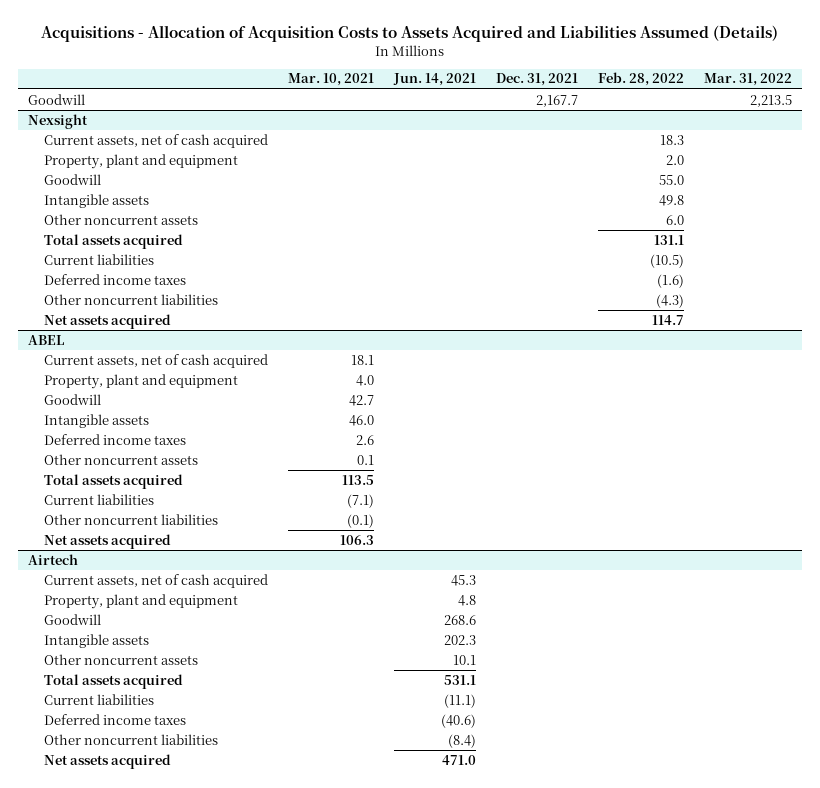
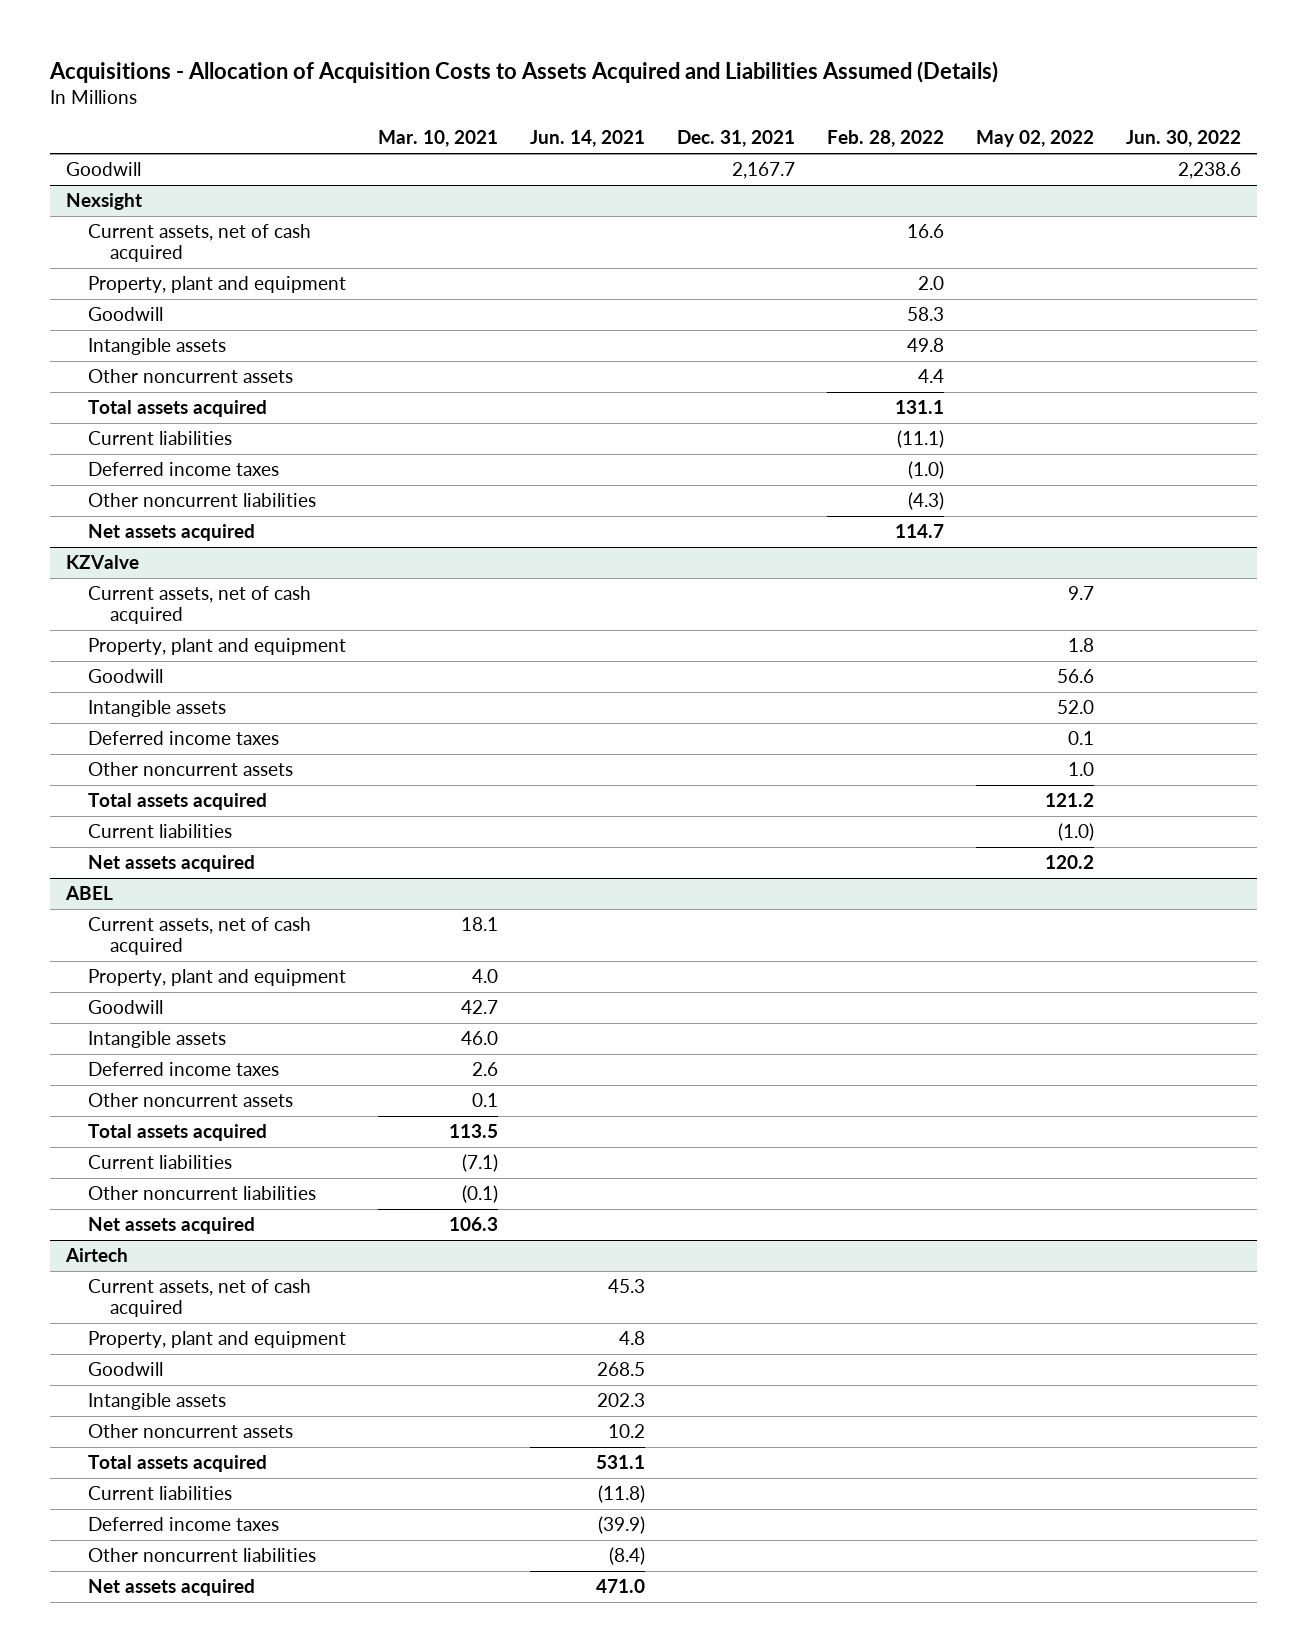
[704,73,793,87] Mar. 31, 2022 -> none
none -> [976,130,1095,148] May 02, 2022
none -> [1126,130,1242,148] Jun. 30, 2022
[660,134,685,145] 18.3 -> [907,224,945,239] 16.6
[659,174,685,185] 55.0 -> [907,307,945,322] 58.3
[666,214,685,225] 6.0 -> [918,369,945,384] 4.4
[650,253,685,268] (10.5) -> [897,430,945,449] (11.1)
[657,273,685,288] (1.6) -> [908,461,945,480] (1.0)
none -> [66,555,140,570] KZValve
none -> [88,586,312,625] Current assets, net of cash acquired
none -> [88,638,347,656] Property, plant and equipment
none -> [88,669,164,684] Goodwill
none -> [88,700,227,718] Intangible assets
none -> [88,731,280,746] Deferred income taxes
none -> [88,762,294,777] Other noncurrent assets
none -> [88,793,268,811] Total assets acquired
none -> [88,824,233,839] Current liabilities
none -> [88,855,256,873] Net assets acquired
[444,614,477,625] 268.6 -> [597,1362,646,1377] 268.5
[453,654,477,665] 10.1 -> [608,1424,646,1439] 10.2
[444,693,477,708] (11.1) -> [598,1485,646,1504] (11.8)
[441,713,477,728] (40.6) -> [598,1516,646,1535] (39.9)

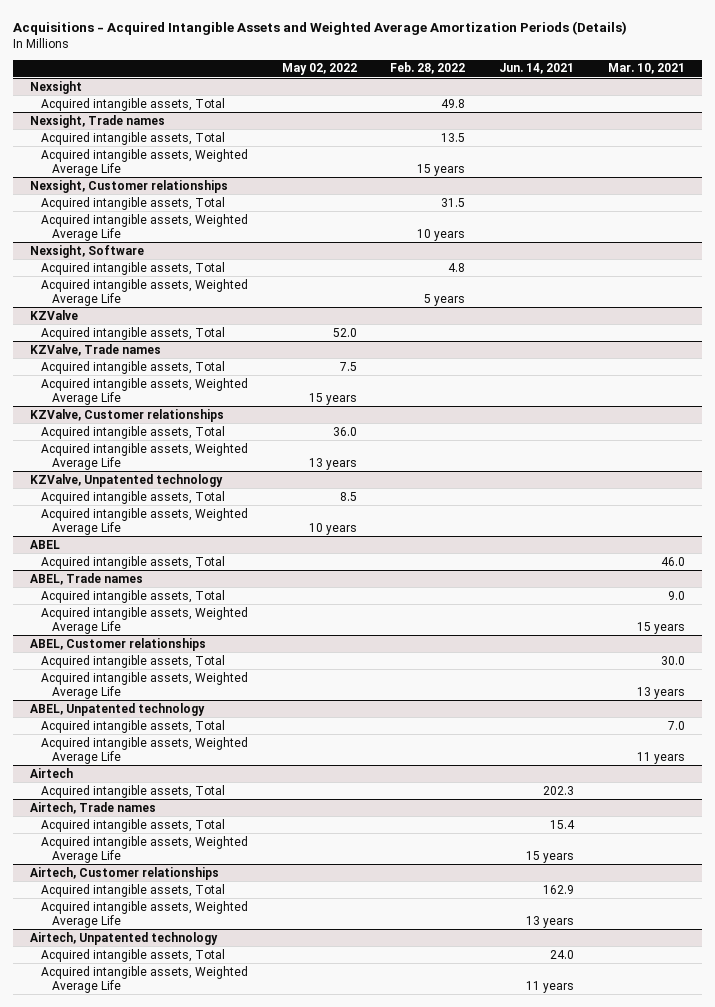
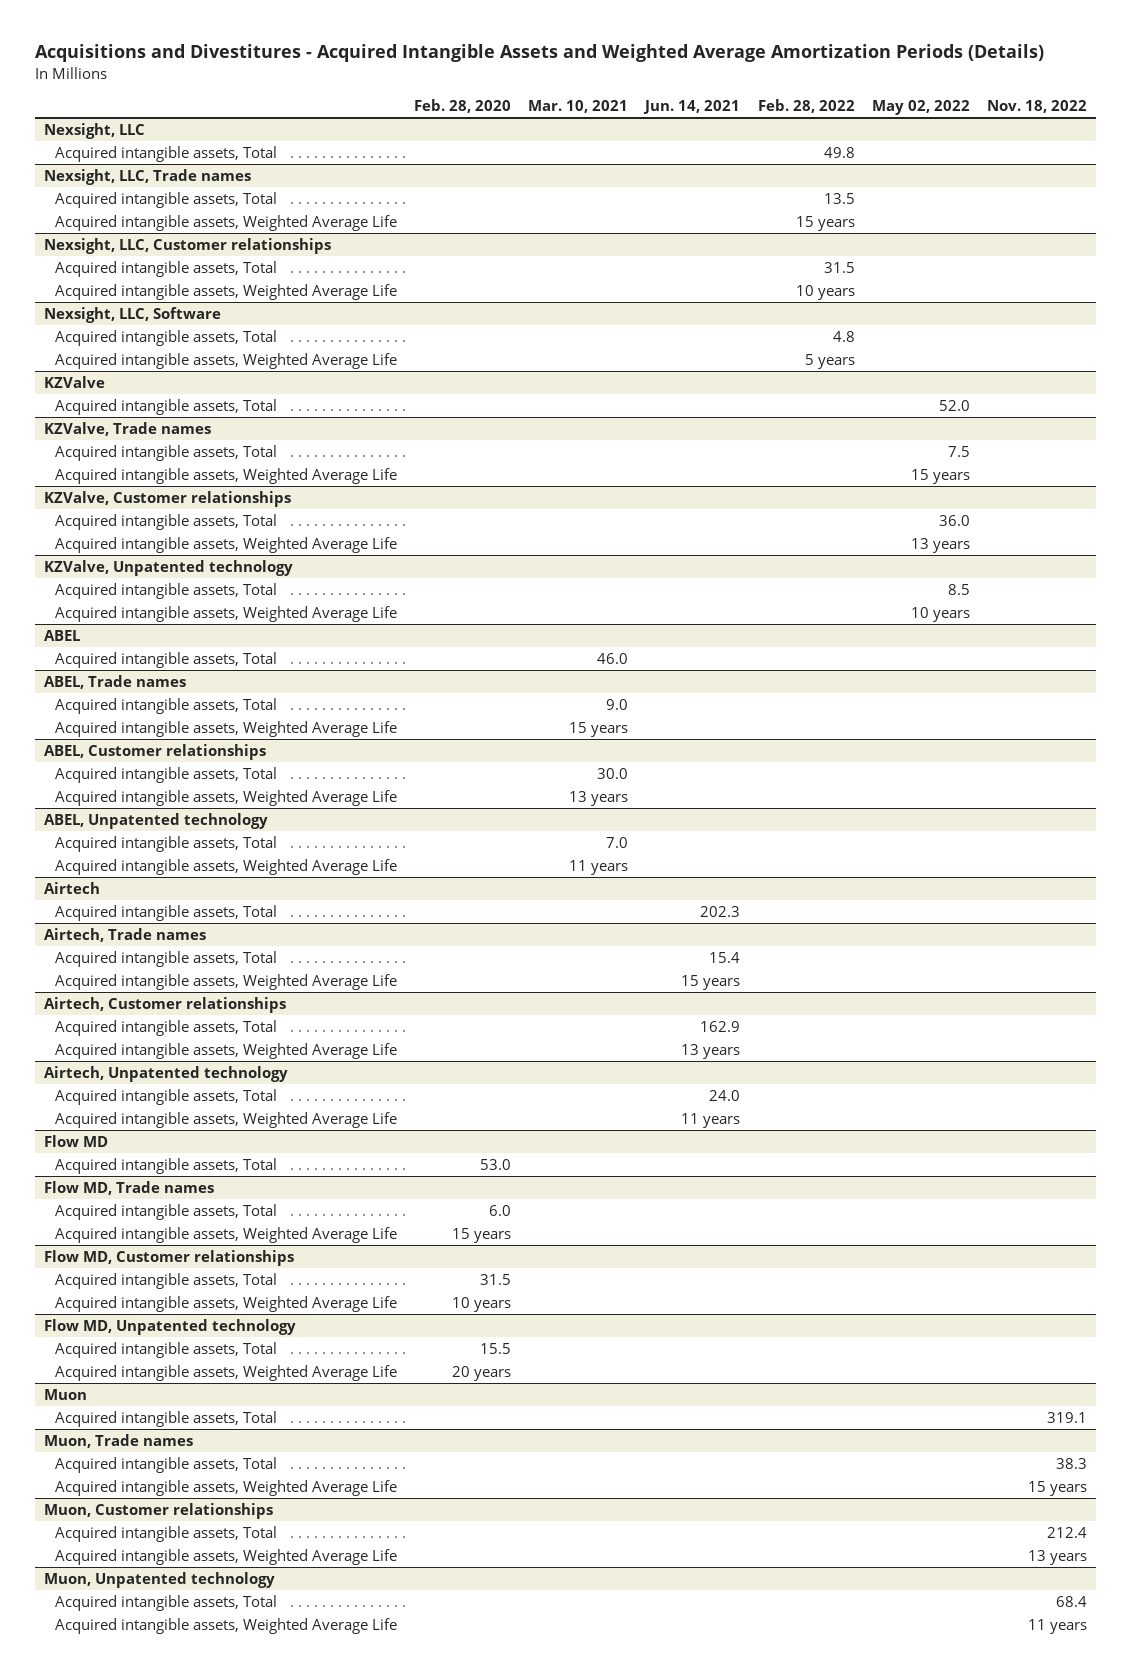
[13,20,628,35] Acquisitions - Acquired Intangible Assets and Weighted Average Amortization Periods (Details) -> [34,44,1044,63] Acquisitions and Divestitures - Acquired Intangible Assets and Weighted Average Amortization Periods (Details)
none -> [414,98,512,113] Feb. 28, 2020
none -> [987,99,1088,113] Nov. 18, 2022
[30,80,83,94] Nexsight -> [43,123,145,140] Nexsight, LLC
[30,114,166,128] Nexsight, Trade names -> [43,169,251,186] Nexsight, LLC, Trade names
[30,179,229,193] Nexsight, Customer relationships -> [43,238,331,255] Nexsight, LLC, Customer relationships
[30,244,145,258] Nexsight, Software -> [43,307,221,324] Nexsight, LLC, Software
none -> [43,1135,108,1148] Flow MD
none -> [54,1158,277,1175] Acquired intangible assets, Total
none -> [43,1181,214,1196] Flow MD, Trade names
none -> [54,1204,277,1221] Acquired intangible assets, Total
none -> [54,1227,397,1244] Acquired intangible assets, Weighted Average Life
none -> [43,1250,294,1267] Flow MD, Customer relationships
none -> [54,1273,277,1290] Acquired intangible assets, Total
none -> [54,1296,397,1313] Acquired intangible assets, Weighted Average Life
none -> [43,1319,296,1336] Flow MD, Unpatented technology
none -> [54,1342,277,1359] Acquired intangible assets, Total
none -> [54,1365,397,1382] Acquired intangible assets, Weighted Average Life
none -> [43,1389,87,1401] Muon
none -> [54,1411,277,1428] Acquired intangible assets, Total
none -> [43,1434,193,1449] Muon, Trade names
none -> [54,1457,277,1474] Acquired intangible assets, Total
none -> [54,1480,397,1497] Acquired intangible assets, Weighted Average Life
none -> [43,1503,273,1520] Muon, Customer relationships
none -> [54,1526,277,1543] Acquired intangible assets, Total
none -> [54,1549,397,1566] Acquired intangible assets, Weighted Average Life
none -> [43,1572,275,1589] Muon, Unpatented technology
none -> [54,1595,277,1612] Acquired intangible assets, Total
none -> [54,1618,397,1635] Acquired intangible assets, Weighted Average Life

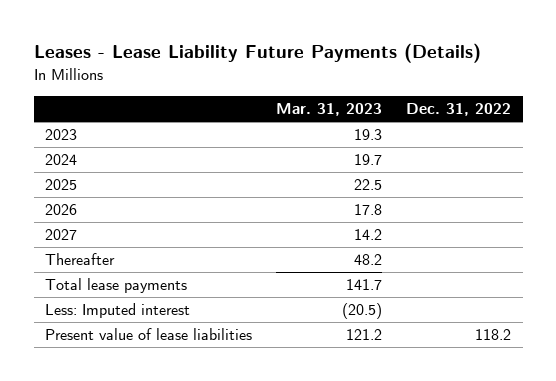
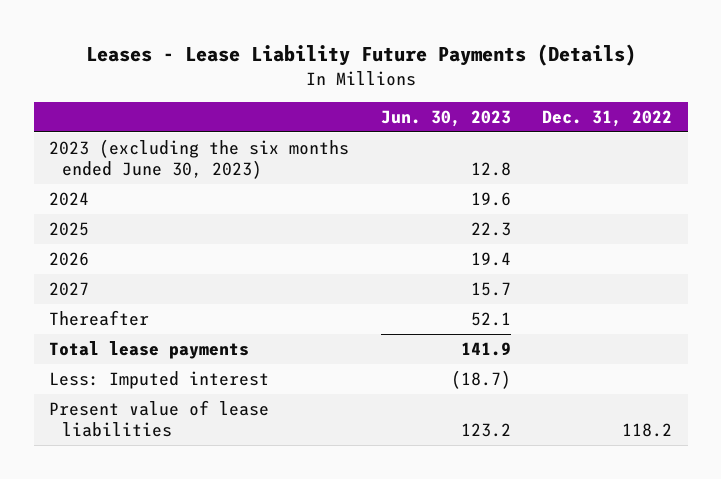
[276,103,383,117] Mar. 31, 2023 -> none
none -> [380,110,511,128] Jun. 30, 2023
[45,129,78,141] 2023 -> [49,139,350,179] 2023 (excluding the six months ended June 30, 2023)

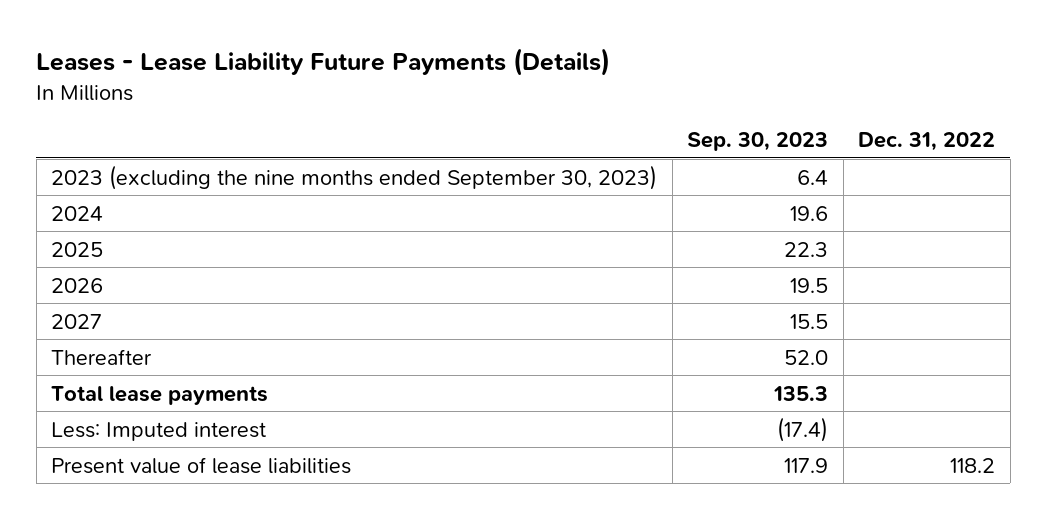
[380,110,511,128] Jun. 30, 2023 -> none
none -> [687,132,829,152] Sep. 30, 2023
[49,139,350,179] 2023 (excluding the six months ended June 30, 2023) -> [51,164,658,190] 2023 (excluding the nine months ended September 30, 2023)

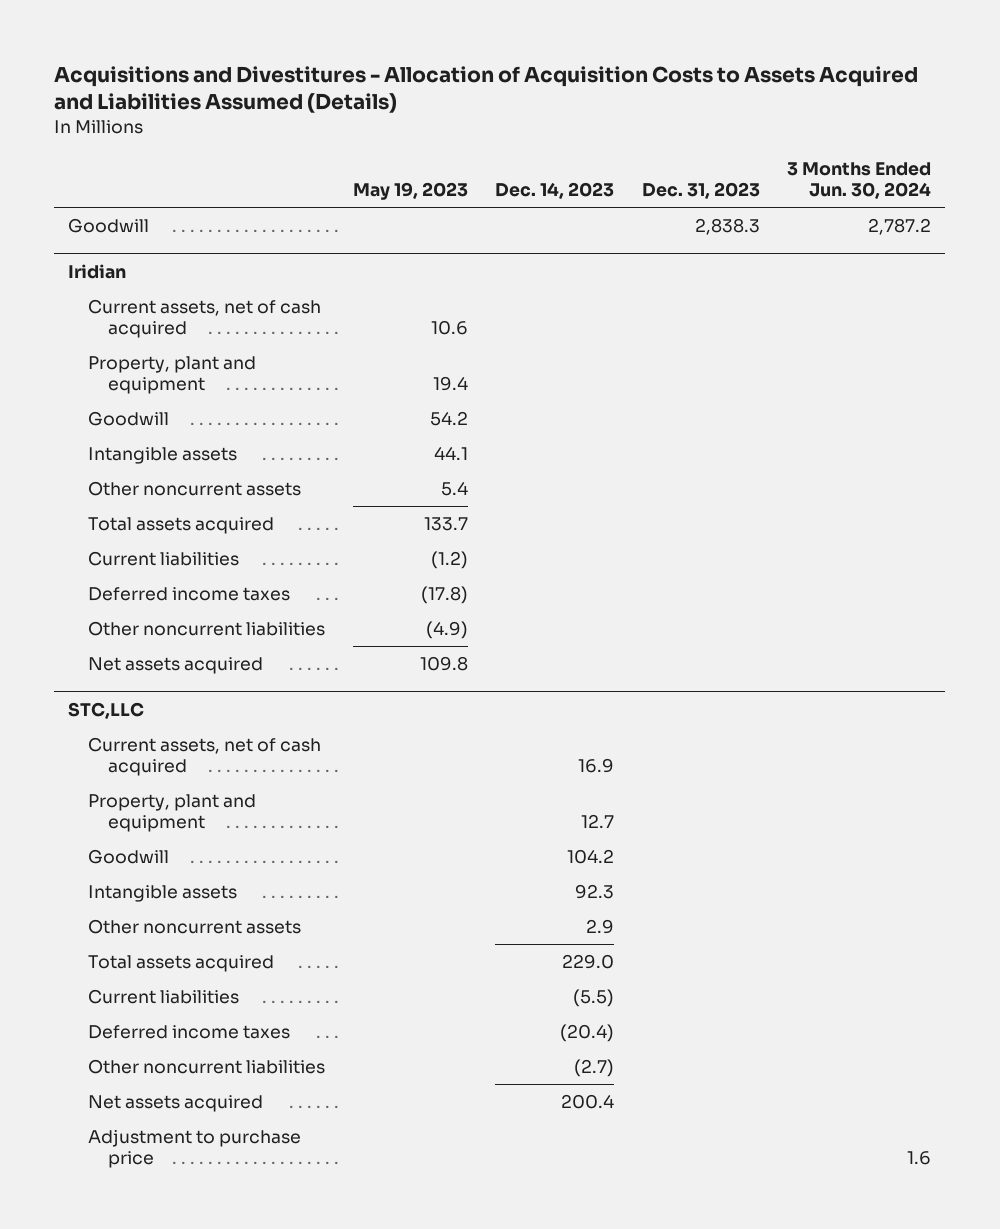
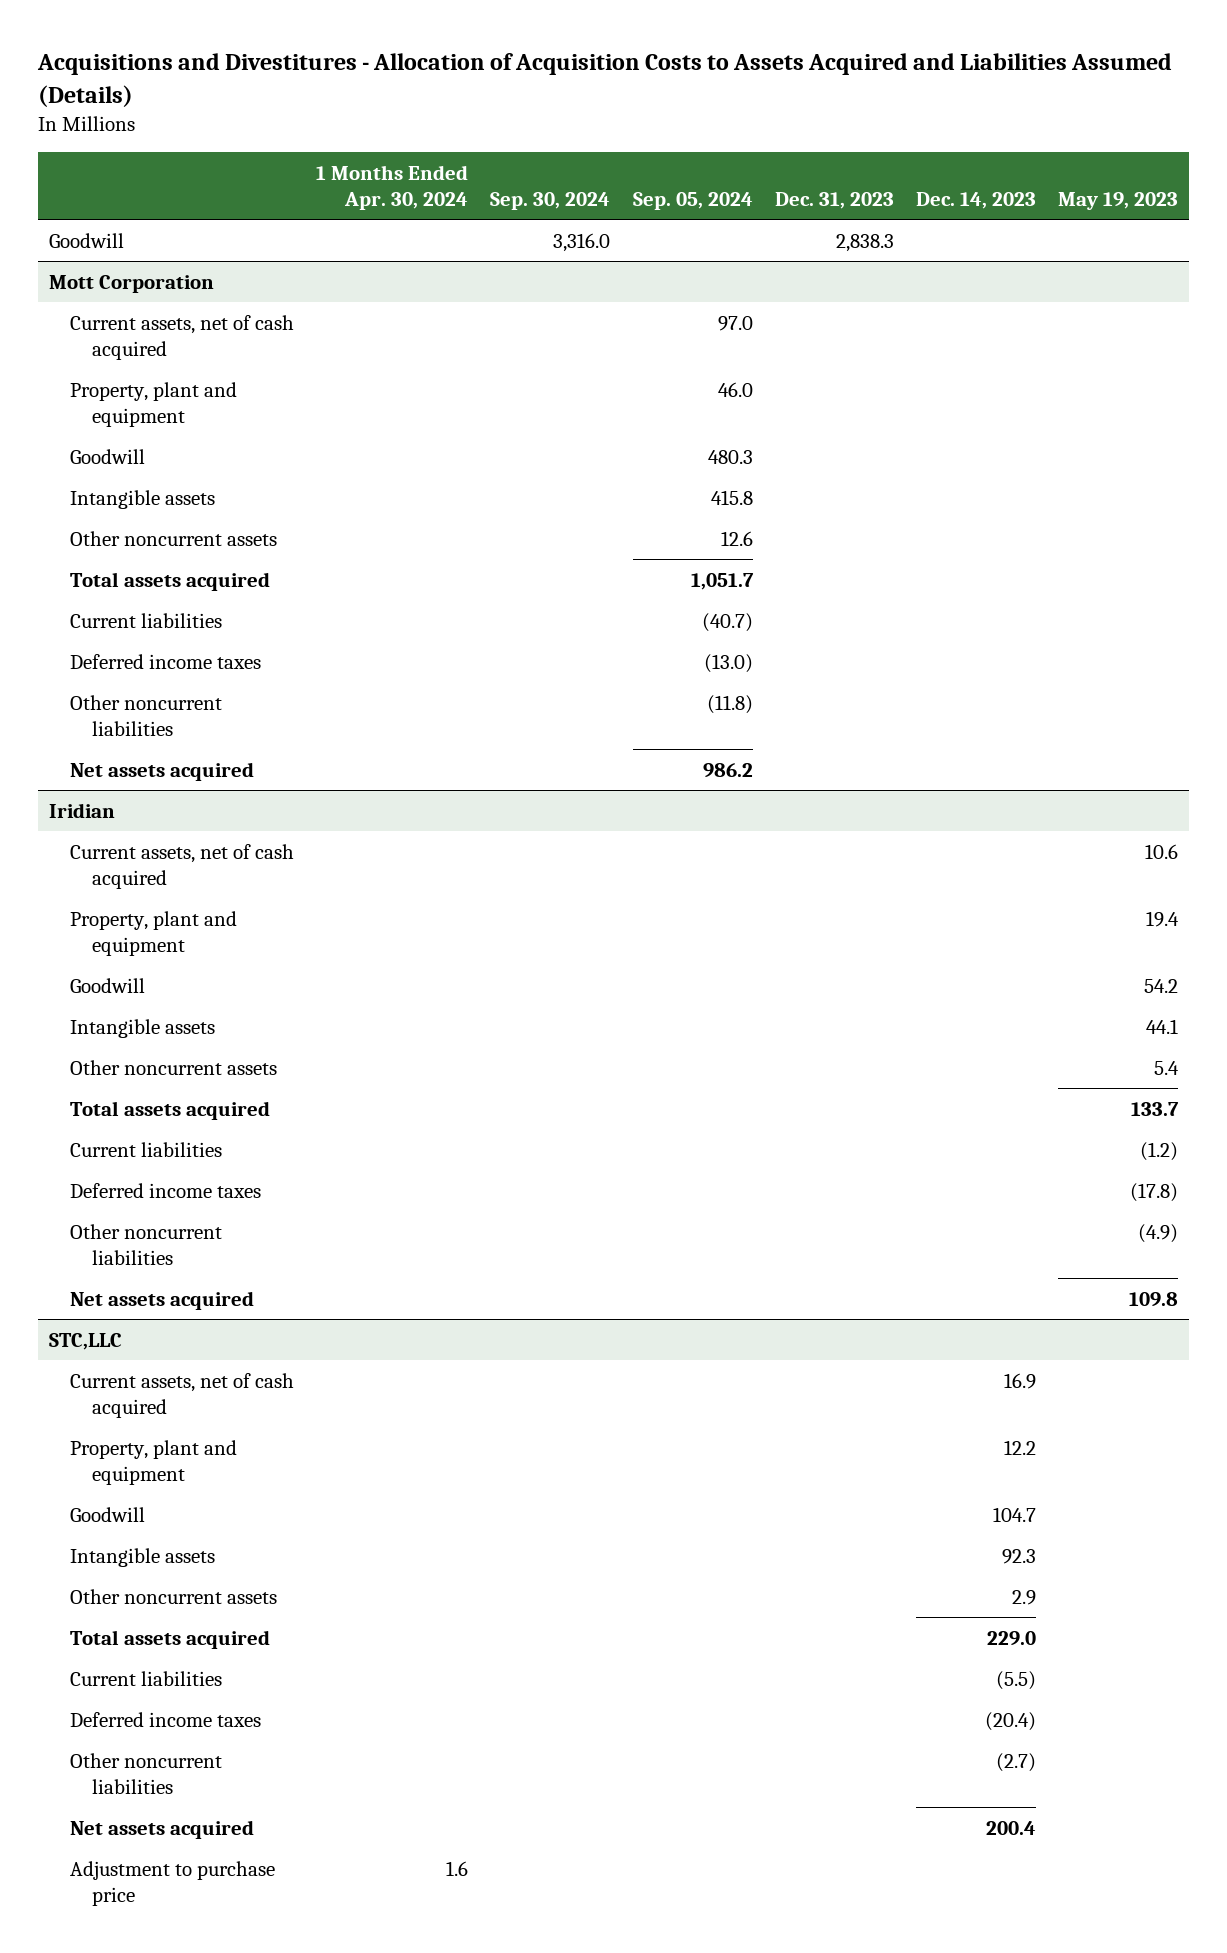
[787,161,932,200] 3 Months Ended Jun. 30, 2024 -> none
none -> [316,164,469,210] 1 Months Ended Apr. 30, 2024
none -> [490,191,611,210] Sep. 30, 2024
none -> [632,191,753,210] Sep. 05, 2024
none -> [48,274,214,293] Mott Corporation
none -> [70,314,295,360] Current assets, net of cash acquired
none -> [70,381,238,427] Property, plant and equipment
none -> [70,448,146,464] Goodwill
none -> [70,489,216,509] Intangible assets
none -> [70,530,278,546] Other noncurrent assets
none -> [70,571,271,591] Total assets acquired
none -> [70,612,223,628] Current liabilities
none -> [70,653,262,669] Deferred income taxes
none -> [70,694,223,736] Other noncurrent liabilities
none -> [70,761,255,781] Net assets acquired
[581,814,615,829] 12.7 -> [1003,1439,1036,1455] 12.2
[567,848,615,864] 104.2 -> [992,1506,1036,1522] 104.7

